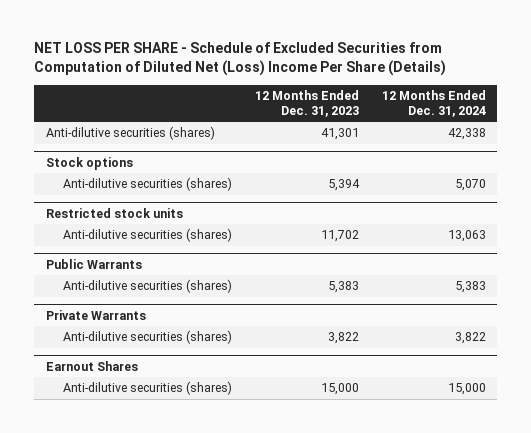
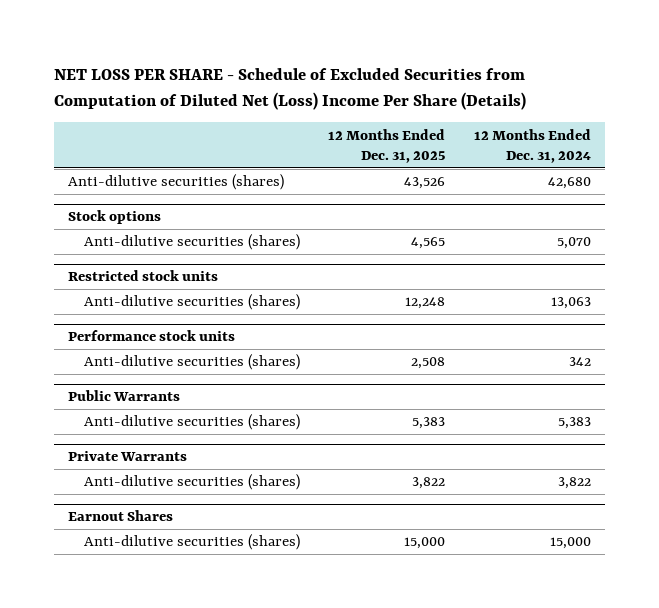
[255,90,360,117] 12 Months Ended Dec. 31, 2023 -> none
none -> [328,128,446,163] 12 Months Ended Dec. 31, 2025
[447,128,486,141] 42,338 -> [547,177,591,190] 42,680
none -> [67,330,235,342] Performance stock units
none -> [83,354,300,371] Anti-dilutive securities (shares)

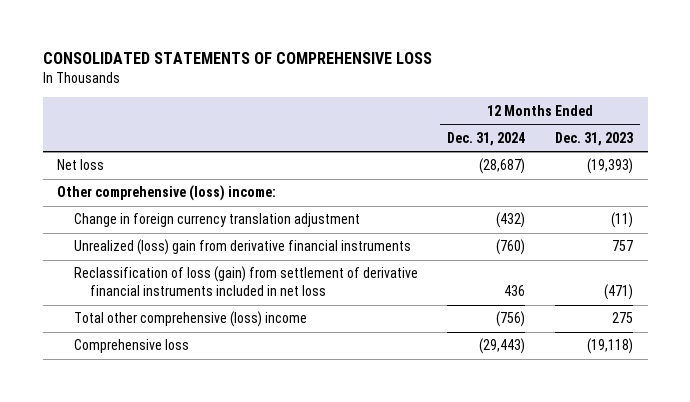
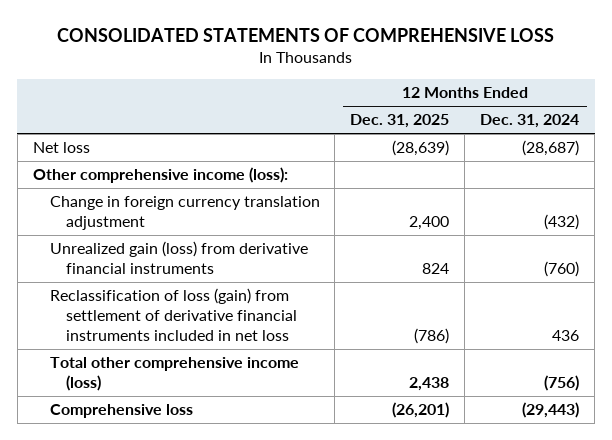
[554,131,633,146] Dec. 31, 2023 -> none
none -> [350,114,450,129] Dec. 31, 2025
[57,185,277,202] Other comprehensive (loss) income: -> [32,167,288,184] Other comprehensive income (loss):
[73,239,411,256] Unrealized (loss) gain from derivative financial instruments -> [49,241,308,275] Unrealized gain (loss) from derivative financial instruments
[73,311,307,328] Total other comprehensive (loss) income -> [49,357,299,392] Total other comprehensive income (loss)

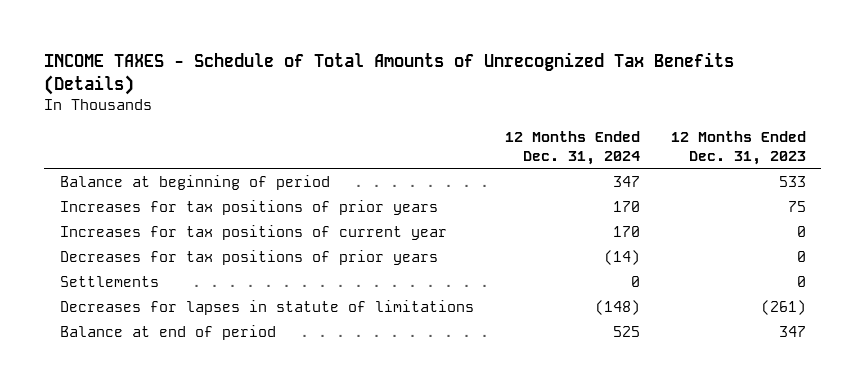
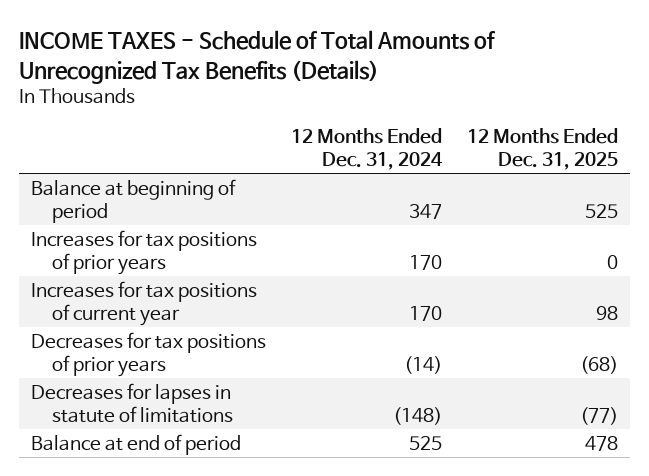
[670,131,806,165] 12 Months Ended Dec. 31, 2023 -> none
none -> [466,128,618,171] 12 Months Ended Dec. 31, 2025
[59,275,159,287] Settlements -> none

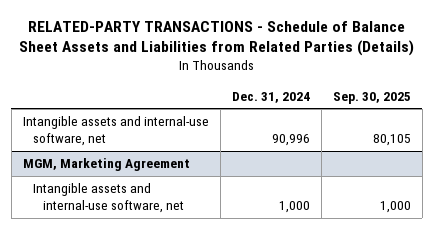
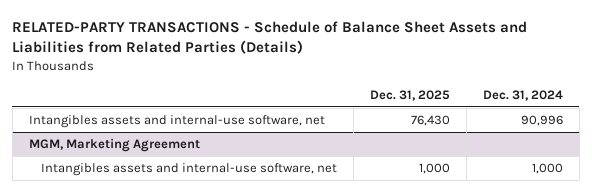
[332,91,411,104] Sep. 30, 2025 -> none
none -> [370,89,451,101] Dec. 31, 2025
[22,116,209,146] Intangible assets and internal-use software, net -> [28,115,325,129] Intangibles assets and internal-use software, net
[32,183,185,213] Intangible assets and internal-use software, net -> [41,163,338,177] Intangibles assets and internal-use software, net

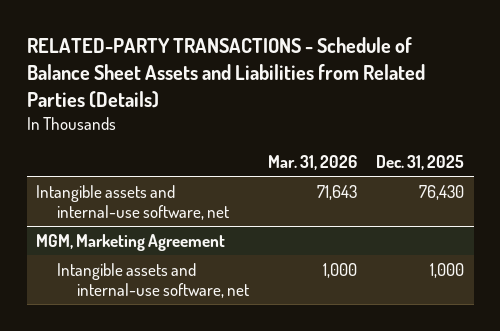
[482,89,563,101] Dec. 31, 2024 -> none
none -> [268,154,358,170] Mar. 31, 2026
[28,115,325,129] Intangibles assets and internal-use software, net -> [36,184,229,220] Intangible assets and internal-use software, net
[41,163,338,177] Intangibles assets and internal-use software, net -> [56,262,250,298] Intangible assets and internal-use software, net

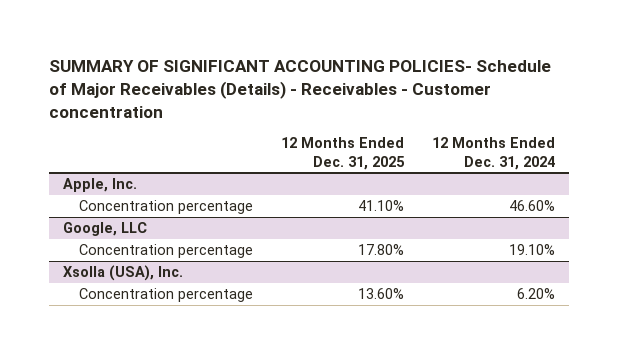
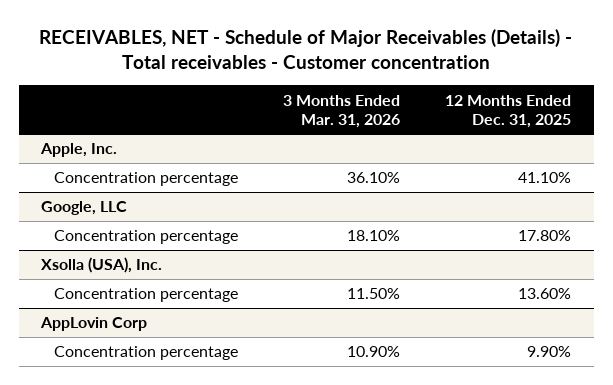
[49,60,552,118] SUMMARY OF SIGNIFICANT ACCOUNTING POLICIES- Schedule of Major Receivables (Details) - Receivables - Customer concentration -> [39,28,573,70] RECEIVABLES, NET - Schedule of Major Receivables (Details) - Total receivables - Customer concentration
[432,137,556,170] 12 Months Ended Dec. 31, 2024 -> none
none -> [283,94,401,128] 3 Months Ended Mar. 31, 2026
none -> [40,317,148,332] AppLovin Corp
none -> [54,346,239,361] Concentration percentage

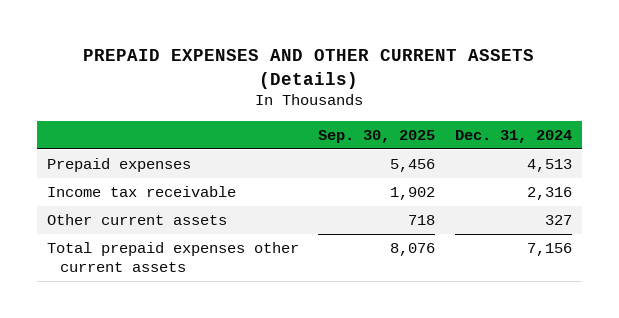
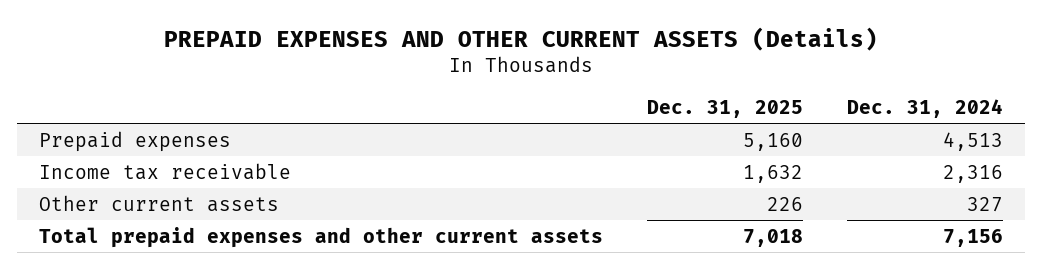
[318,129,436,143] Sep. 30, 2025 -> none
none -> [646,99,803,118] Dec. 31, 2025
[46,242,299,273] Total prepaid expenses other current assets -> [39,226,604,248] Total prepaid expenses and other current assets

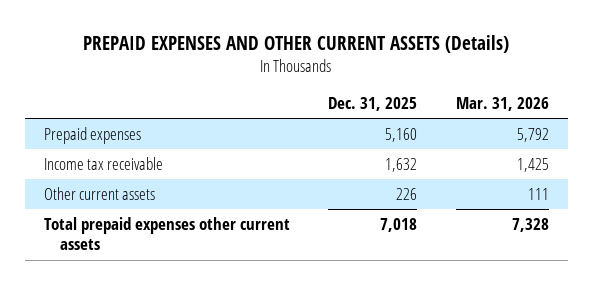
[846,98,1003,118] Dec. 31, 2024 -> none
none -> [455,96,549,111] Mar. 31, 2026
[39,226,604,248] Total prepaid expenses and other current assets -> [43,216,290,251] Total prepaid expenses other current assets

